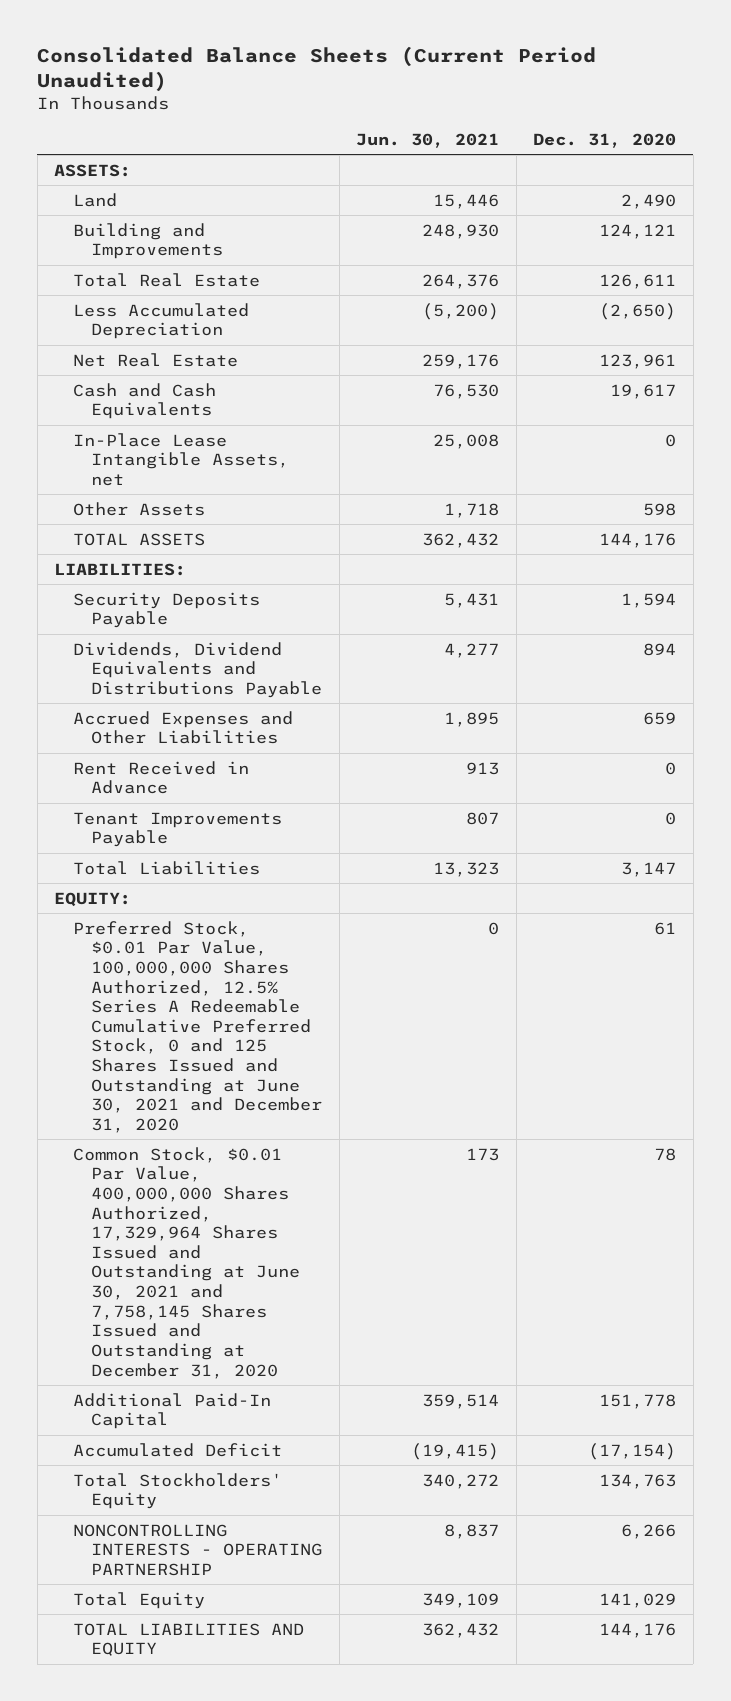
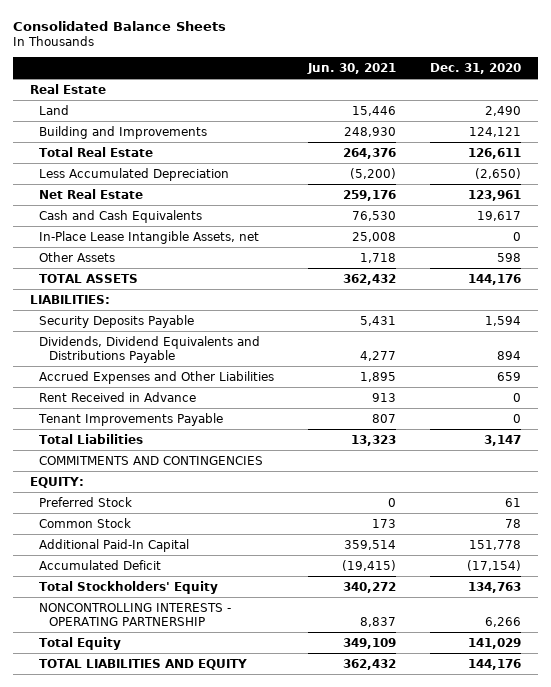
[37,46,597,92] Consolidated Balance Sheets (Current Period Unaudited) -> [12,20,226,31] Consolidated Balance Sheets
[54,163,132,177] ASSETS: -> none
none -> [29,83,106,94] Real Estate
none -> [39,455,264,465] COMMITMENTS AND CONTINGENCIES
[72,920,323,1134] Preferred Stock, $0.01 Par Value, 100,000,000 Shares Authorized, 12.5% Series A Redeemable Cumulative Preferred Stock, 0 and 125 Shares Issued and Outstanding at June 30, 2021 and December 31, 2020 -> [39,496,133,507] Preferred Stock
[72,1146,301,1379] Common Stock, $0.01 Par Value, 400,000,000 Shares Authorized, 17,329,964 Shares Issued and Outstanding at June 30, 2021 and 7,758,145 Shares Issued and Outstanding at December 31, 2020 -> [39,517,132,528] Common Stock

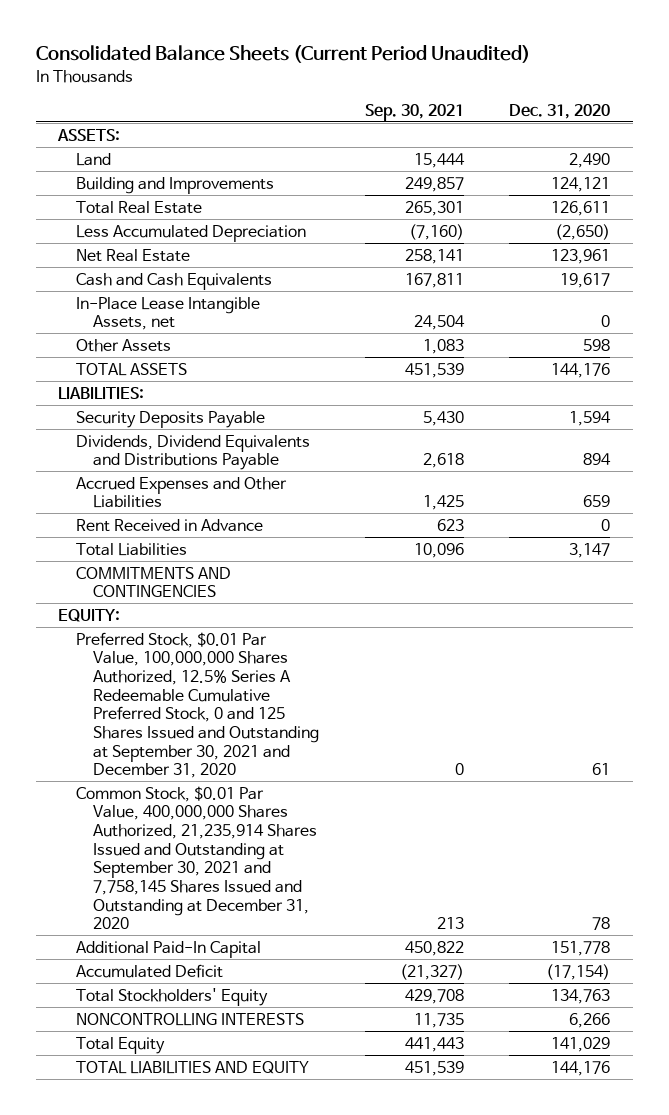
[12,20,226,31] Consolidated Balance Sheets -> [35,45,530,64] Consolidated Balance Sheets (Current Period Unaudited)
[307,62,397,74] Jun. 30, 2021 -> none
none -> [364,103,464,121] Sep. 30, 2021
[29,83,106,94] Real Estate -> none
none -> [57,128,121,141] ASSETS:
[38,412,224,426] Tenant Improvements Payable -> none
[39,496,133,507] Preferred Stock -> [75,631,320,779] Preferred Stock, $0.01 Par Value, 100,000,000 Shares Authorized, 12.5% Series A Redeemable Cumulative Preferred Stock, 0 and 125 Shares Issued and Outstanding at September 30, 2021 and December 31, 2020
[39,517,132,528] Common Stock -> [75,785,318,930] Common Stock, $0.01 Par Value, 400,000,000 Shares Authorized, 21,235,914 Shares Issued and Outstanding at September 30, 2021 and 7,758,145 Shares Issued and Outstanding at December 31, 2020
[39,602,232,626] NONCONTROLLING INTERESTS - OPERATING PARTNERSHIP -> [75,1012,304,1026] NONCONTROLLING INTERESTS

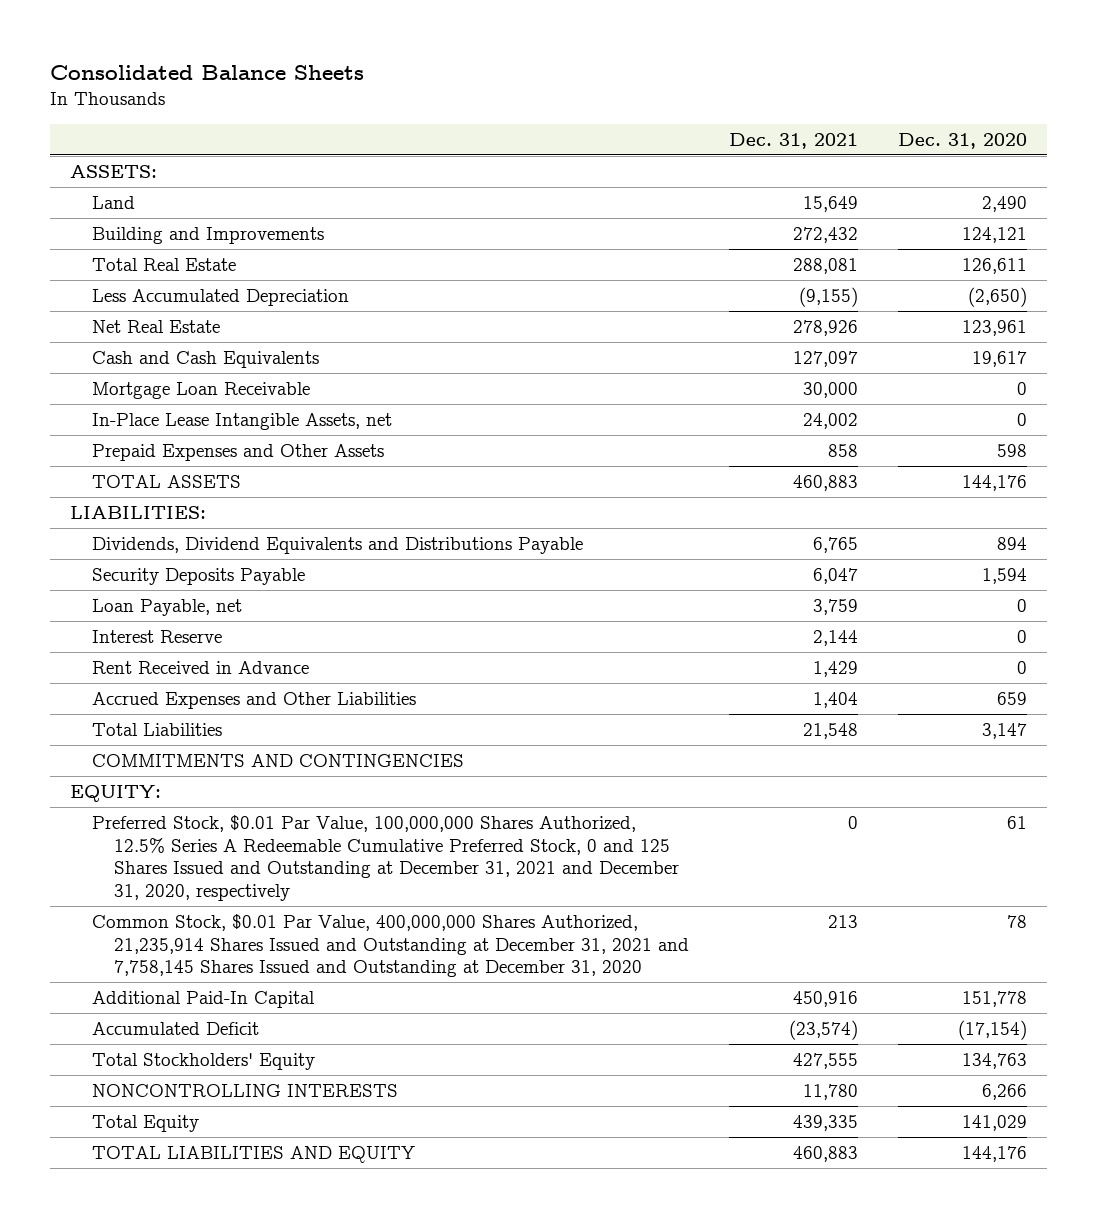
[35,45,530,64] Consolidated Balance Sheets (Current Period Unaudited) -> [49,64,364,80] Consolidated Balance Sheets
[364,103,464,121] Sep. 30, 2021 -> none
none -> [728,133,858,150] Dec. 31, 2021
none -> [91,381,310,399] Mortgage Loan Receivable
[75,338,171,352] Other Assets -> [91,443,384,461] Prepaid Expenses and Other Assets
[75,410,265,428] Security Deposits Payable -> [91,567,305,585] Security Deposits Payable
none -> [91,598,242,616] Loan Payable, net
none -> [91,629,222,643] Interest Reserve
[75,476,287,509] Accrued Expenses and Other Liabilities -> [91,691,416,709] Accrued Expenses and Other Liabilities
[75,631,320,779] Preferred Stock, $0.01 Par Value, 100,000,000 Shares Authorized, 12.5% Series A Redeemable Cumulative Preferred Stock, 0 and 125 Shares Issued and Outstanding at September 30, 2021 and December 31, 2020 -> [91,814,679,901] Preferred Stock, $0.01 Par Value, 100,000,000 Shares Authorized, 12.5% Series A Redeemable Cumulative Preferred Stock, 0 and 125 Shares Issued and Outstanding at December 31, 2021 and December 31, 2020, respectively
[75,785,318,930] Common Stock, $0.01 Par Value, 400,000,000 Shares Authorized, 21,235,914 Shares Issued and Outstanding at September 30, 2021 and 7,758,145 Shares Issued and Outstanding at December 31, 2020 -> [91,913,689,978] Common Stock, $0.01 Par Value, 400,000,000 Shares Authorized, 21,235,914 Shares Issued and Outstanding at December 31, 2021 and 7,758,145 Shares Issued and Outstanding at December 31, 2020

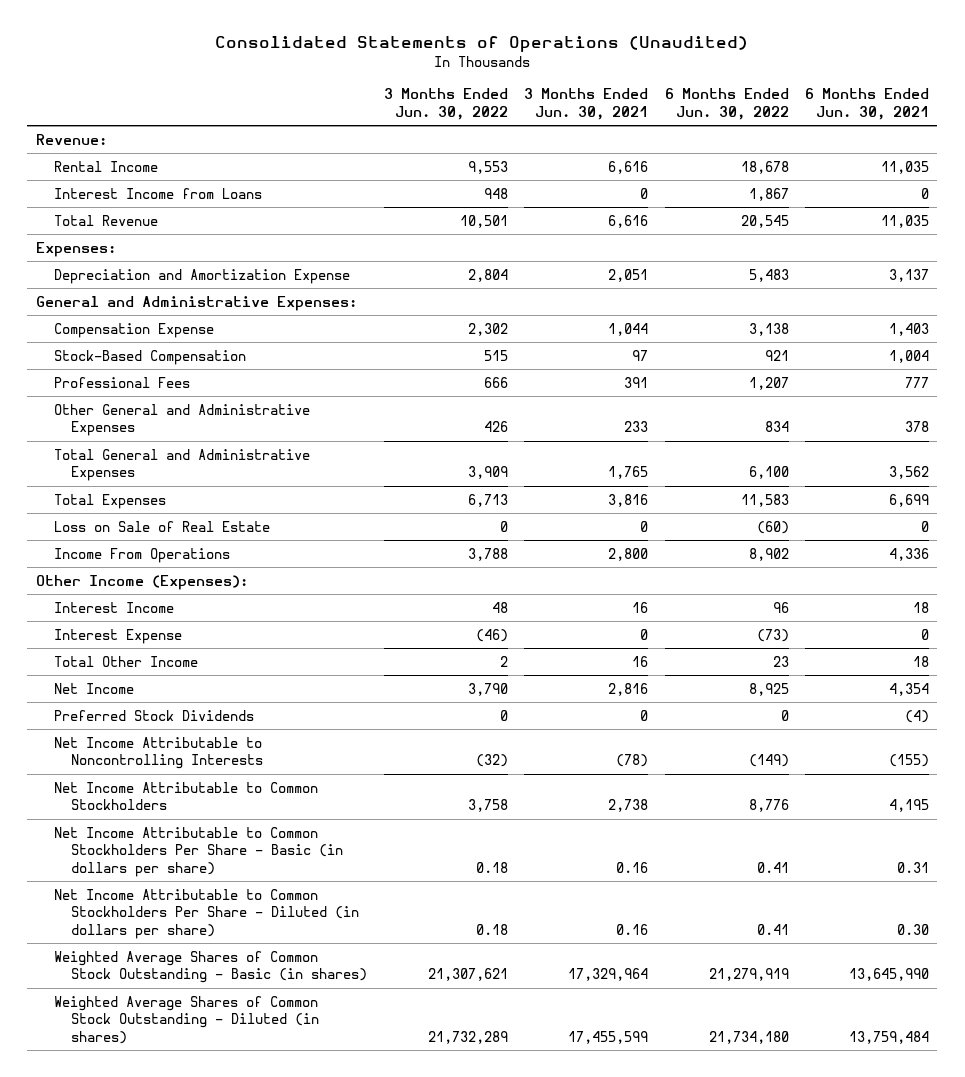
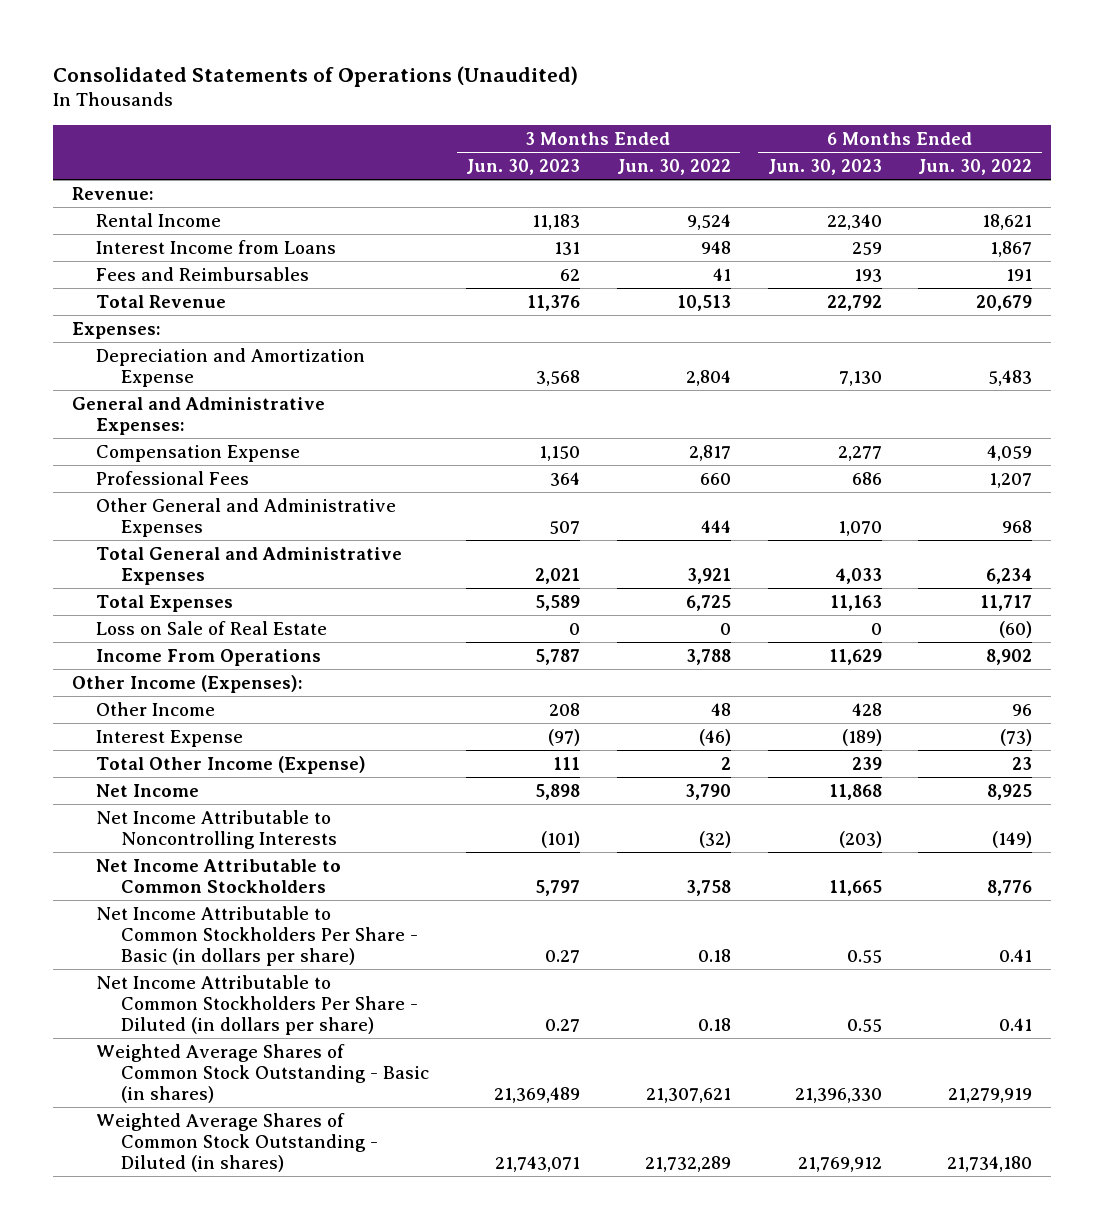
[524,88,649,120] 3 Months Ended Jun. 30, 2021 -> none
[805,88,930,120] 6 Months Ended Jun. 30, 2021 -> none
none -> [465,158,580,175] Jun. 30, 2023
none -> [767,158,882,175] Jun. 30, 2023
[467,160,508,174] 9,553 -> [686,213,731,230] 9,524
[740,160,789,174] 18,678 -> [982,213,1033,230] 18,621
none -> [96,266,310,281] Fees and Reimbursables
[459,214,508,228] 10,501 -> [676,294,731,311] 10,513
[740,214,789,228] 20,545 -> [976,294,1033,311] 20,679
[53,349,246,365] Stock-Based Compensation -> none
[467,322,508,336] 2,302 -> [688,444,731,461] 2,817
[748,322,789,336] 3,138 -> [987,444,1033,461] 4,059
[483,376,508,388] 666 -> [699,472,731,485] 660
[483,421,508,433] 426 -> [700,520,731,534] 444
[764,421,789,433] 834 -> [1002,520,1033,534] 968
[467,466,508,480] 3,909 -> [686,568,731,585] 3,921
[748,466,789,480] 6,100 -> [986,568,1033,585] 6,234
[467,493,508,507] 6,713 -> [685,594,731,611] 6,725
[740,493,789,507] 11,583 -> [980,594,1033,611] 11,717
[53,601,174,613] Interest Income -> [96,701,216,716] Other Income
[53,655,198,667] Total Other Income -> [96,755,367,774] Total Other Income (Expense)
[53,709,254,721] Preferred Stock Dividends -> none

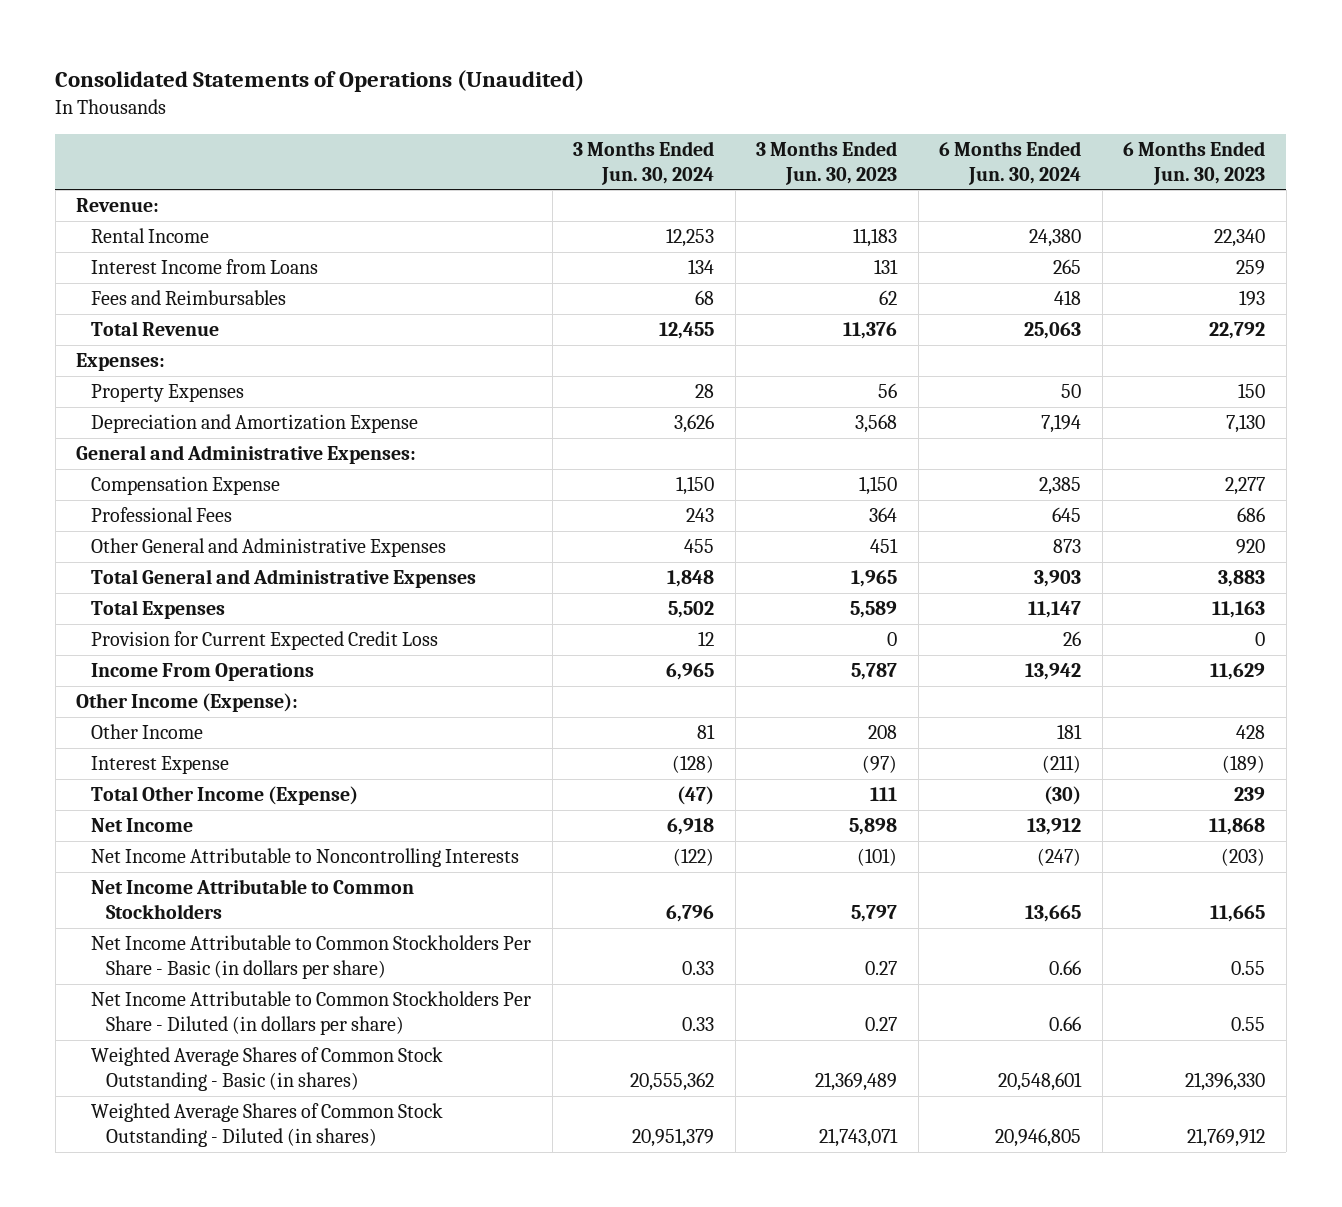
[616,158,731,175] Jun. 30, 2022 -> none
[918,158,1033,175] Jun. 30, 2022 -> none
none -> [573,140,715,185] 3 Months Ended Jun. 30, 2024
none -> [939,140,1082,185] 6 Months Ended Jun. 30, 2024
none -> [91,384,245,403] Property Expenses
[548,521,580,535] 507 -> [870,538,899,554] 451
[837,521,882,537] 1,070 -> [1236,539,1266,555] 920
[534,568,580,585] 2,021 -> [851,570,898,588] 1,965
[834,568,882,585] 4,033 -> [1218,570,1266,588] 3,883
[96,620,328,635] Loss on Sale of Real Estate -> none
none -> [91,631,439,651] Provision for Current Expected Credit Loss
[71,674,303,693] Other Income (Expenses): -> [76,693,299,713] Other Income (Expense):

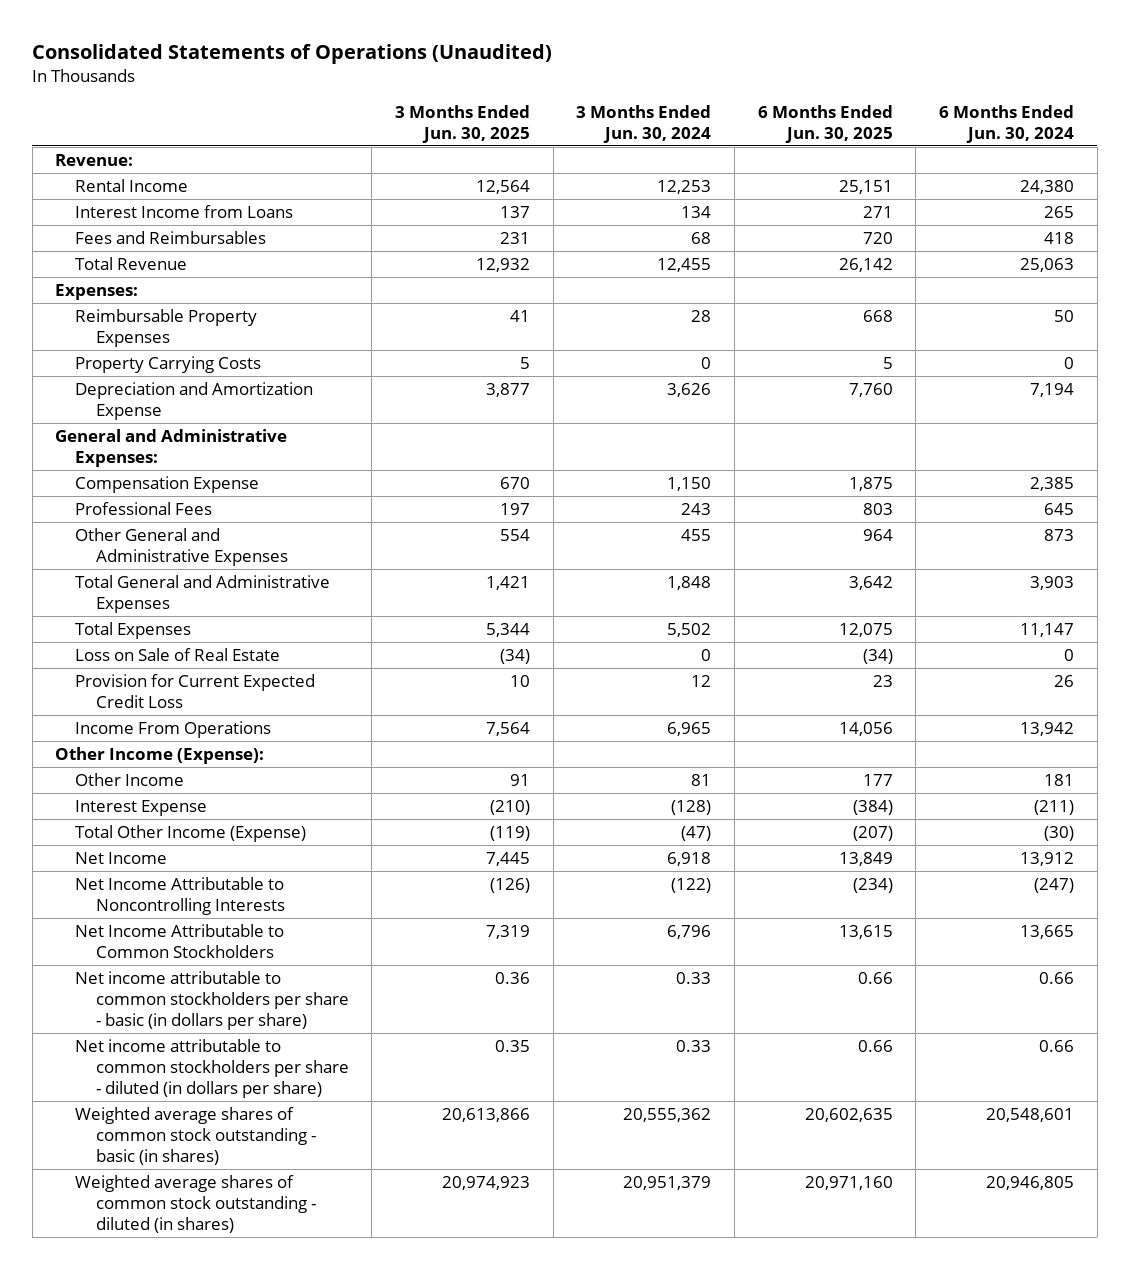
[756,140,898,185] 3 Months Ended Jun. 30, 2023 -> none
[1123,140,1266,185] 6 Months Ended Jun. 30, 2023 -> none
none -> [394,104,530,144] 3 Months Ended Jun. 30, 2025
none -> [757,104,893,144] 6 Months Ended Jun. 30, 2025
[91,384,245,403] Property Expenses -> [75,308,258,348] Reimbursable Property Expenses
none -> [75,355,262,373] Property Carrying Costs
none -> [75,647,281,661] Loss on Sale of Real Estate
[91,935,532,979] Net Income Attributable to Common Stockholders Per Share - Basic (in dollars per share) -> [75,970,349,1031] Net income attributable to common stockholders per share - basic (in dollars per share)
[91,991,532,1035] Net Income Attributable to Common Stockholders Per Share - Diluted (in dollars per share) -> [75,1038,349,1099] Net income attributable to common stockholders per share - diluted (in dollars per share)
[91,1047,444,1091] Weighted Average Shares of Common Stock Outstanding - Basic (in shares) -> [75,1106,316,1166] Weighted average shares of common stock outstanding - basic (in shares)
[91,1103,444,1147] Weighted Average Shares of Common Stock Outstanding - Diluted (in shares) -> [75,1174,316,1234] Weighted average shares of common stock outstanding - diluted (in shares)

